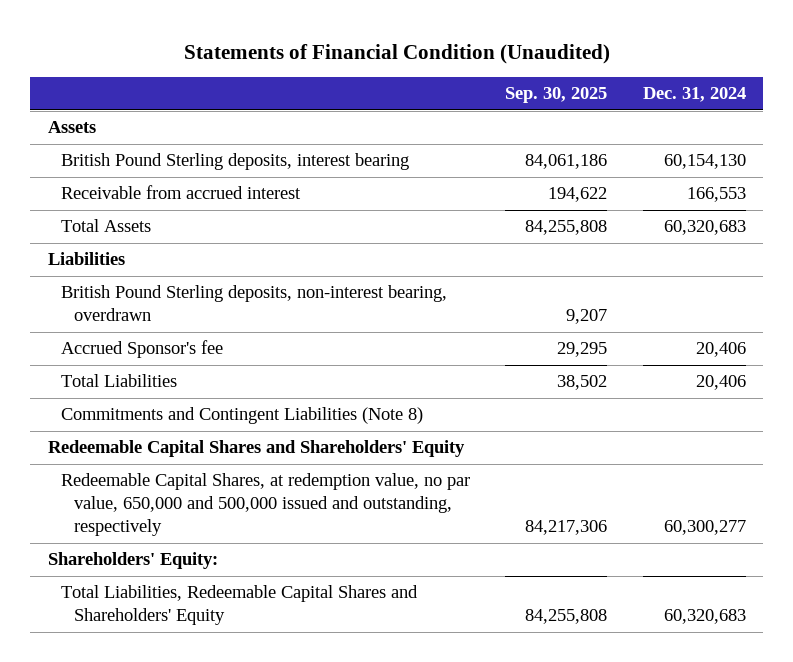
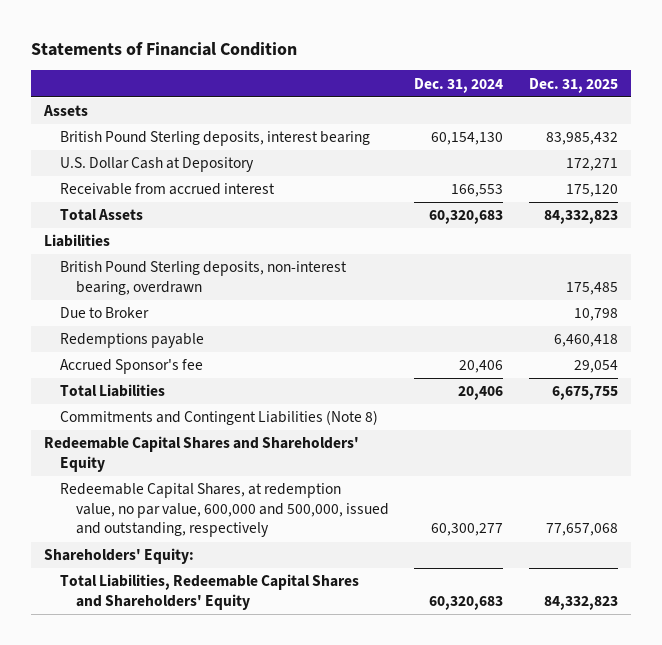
[183,43,610,64] Statements of Financial Condition (Unaudited) -> [31,42,298,57] Statements of Financial Condition
[505,87,608,104] Sep. 30, 2025 -> none
none -> [528,77,618,93] Dec. 31, 2025
none -> [59,157,254,173] U.S. Dollar Cash at Depository
none -> [59,307,149,319] Due to Broker
none -> [59,333,204,349] Redemptions payable
[60,473,470,537] Redeemable Capital Shares, at redemption value, no par value, 650,000 and 500,000 issued and outstanding, respectively -> [59,483,389,538] Redeemable Capital Shares, at redemption value, no par value, 600,000 and 500,000, issued and outstanding, respectively

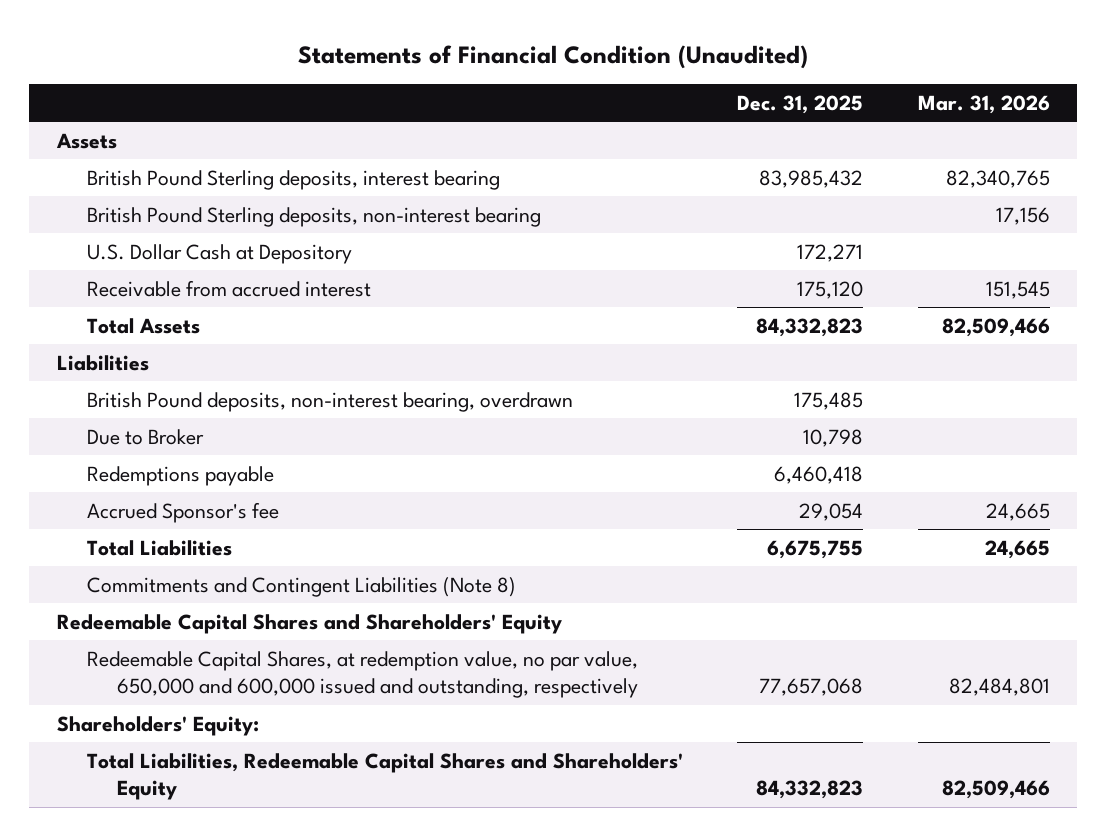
[31,42,298,57] Statements of Financial Condition -> [298,44,809,69] Statements of Financial Condition (Unaudited)
[414,77,504,93] Dec. 31, 2024 -> none
none -> [917,94,1050,114] Mar. 31, 2026
none -> [86,206,541,227] British Pound Sterling deposits, non-interest bearing
[59,261,347,295] British Pound Sterling deposits, non-interest bearing, overdrawn -> [86,391,573,412] British Pound deposits, non-interest bearing, overdrawn
[59,483,389,538] Redeemable Capital Shares, at redemption value, no par value, 600,000 and 500,000, issued and outstanding, respectively -> [86,650,638,699] Redeemable Capital Shares, at redemption value, no par value, 650,000 and 600,000 issued and outstanding, respectively

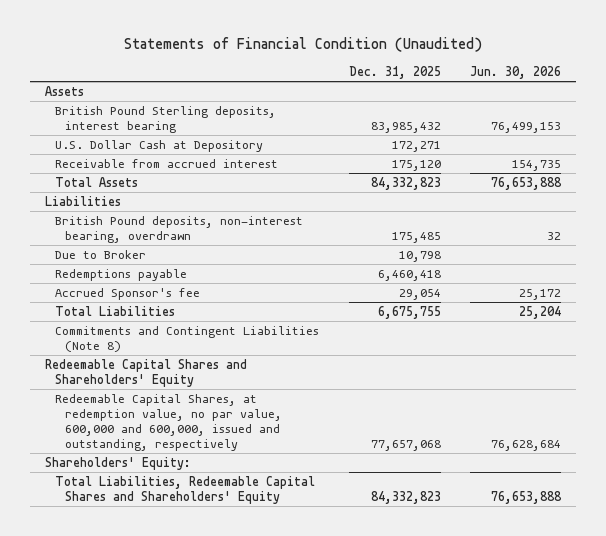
[917,94,1050,114] Mar. 31, 2026 -> none
none -> [470,65,562,79] Jun. 30, 2026
[86,206,541,227] British Pound Sterling deposits, non-interest bearing -> none
[86,650,638,699] Redeemable Capital Shares, at redemption value, no par value, 650,000 and 600,000 issued and outstanding, respectively -> [55,393,283,451] Redeemable Capital Shares, at redemption value, no par value, 600,000 and 600,000, issued and outstanding, respectively

